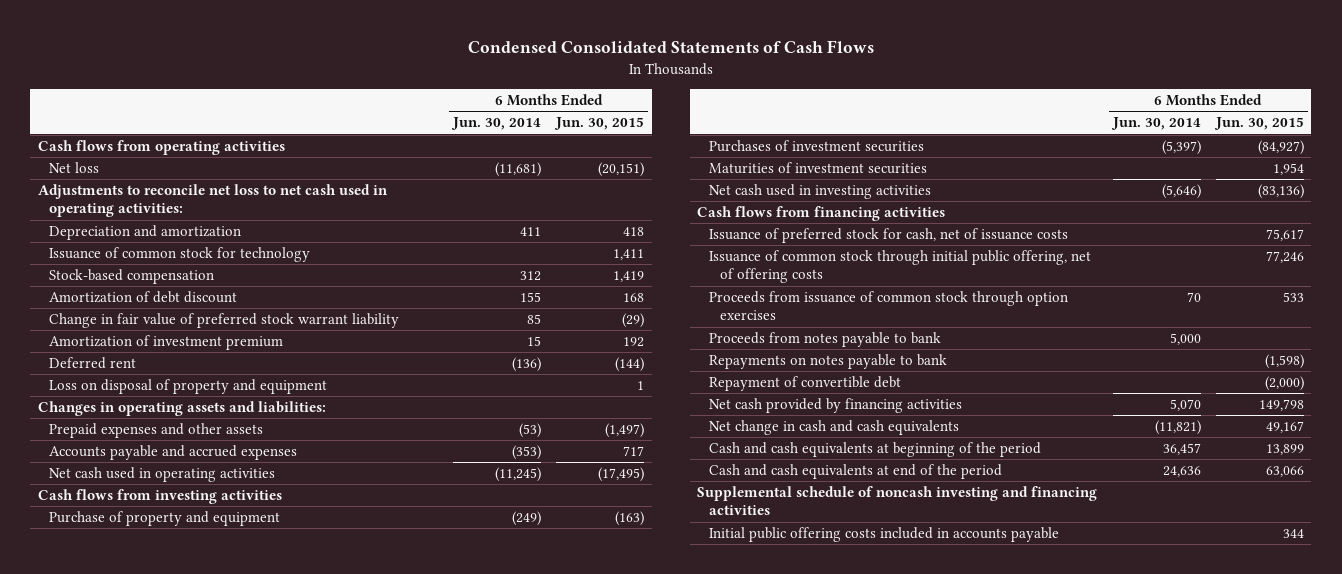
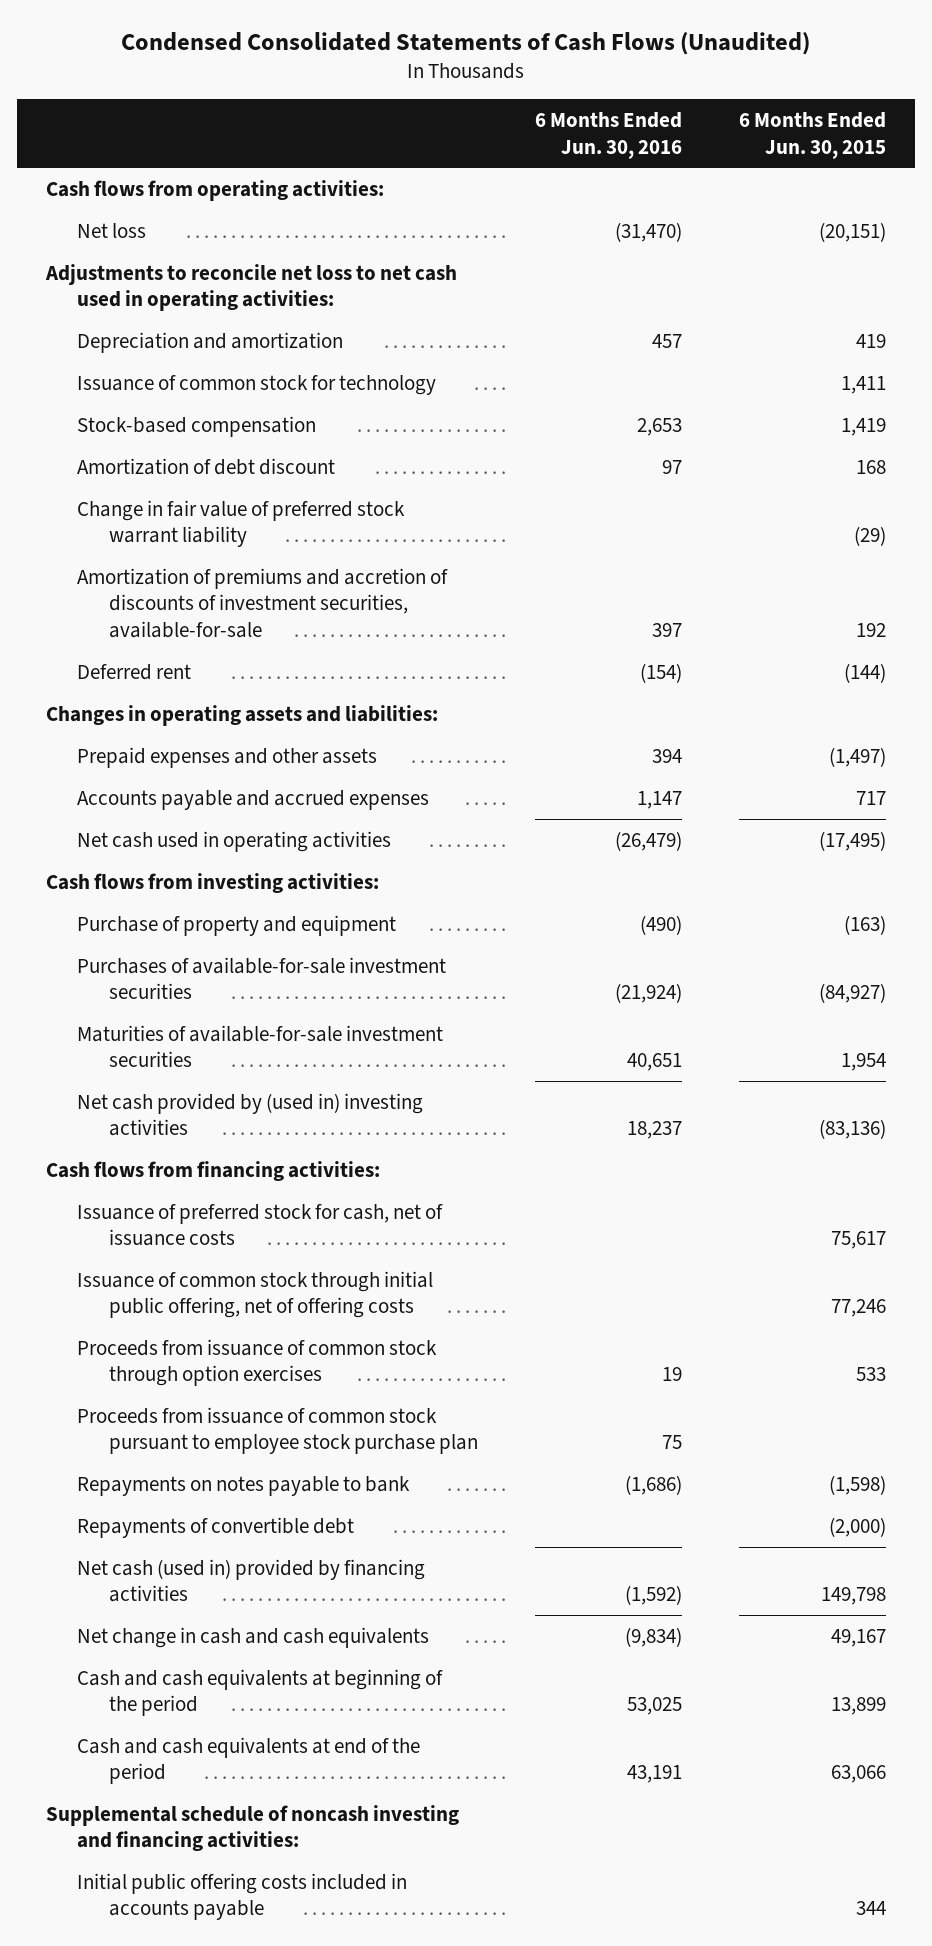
[467,40,874,54] Condensed Consolidated Statements of Cash Flows -> [120,31,810,55] Condensed Consolidated Statements of Cash Flows (Unaudited)
[451,117,542,131] Jun. 30, 2014 -> none
none -> [534,111,682,159] 6 Months Ended Jun. 30, 2016
[37,140,285,156] Cash flows from operating activities -> [45,179,384,201] Cash flows from operating activities:
[623,227,645,237] 418 -> [856,333,887,348] 419
[49,335,284,351] Amortization of investment premium -> [77,567,449,639] Amortization of premiums and accretion of discounts of investment securities, available-for-sale
[49,379,328,395] Loss on disposal of property and equipment -> none
[37,489,282,505] Cash flows from investing activities -> [45,872,379,893] Cash flows from investing activities:
[708,140,924,153] Purchases of investment securities -> [77,956,447,1000] Purchases of available-for-sale investment securities
[708,162,927,175] Maturities of investment securities -> [77,1024,444,1068] Maturities of available-for-sale investment securities
[708,184,931,200] Net cash used in investing activities -> [77,1092,424,1137] Net cash provided by (used in) investing activities
[697,206,946,222] Cash flows from financing activities -> [45,1160,380,1181] Cash flows from financing activities:
[708,332,941,348] Proceeds from notes payable to bank -> none
none -> [77,1406,478,1455] Proceeds from issuance of common stock pursuant to employee stock purchase plan
[708,376,901,392] Repayment of convertible debt -> [77,1516,355,1538] Repayments of convertible debt
[708,398,962,414] Net cash provided by financing activities -> [77,1558,426,1603] Net cash (used in) provided by financing activities
[697,486,1098,516] Supplemental schedule of noncash investing and financing activities -> [45,1804,459,1852] Supplemental schedule of noncash investing and financing activities:

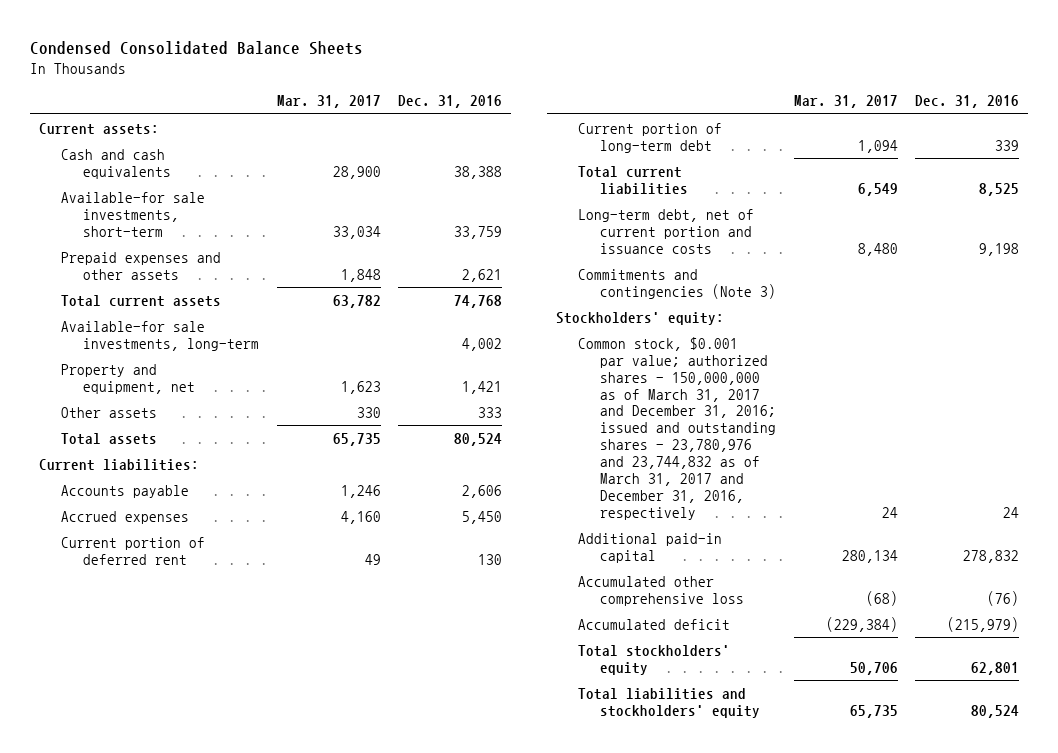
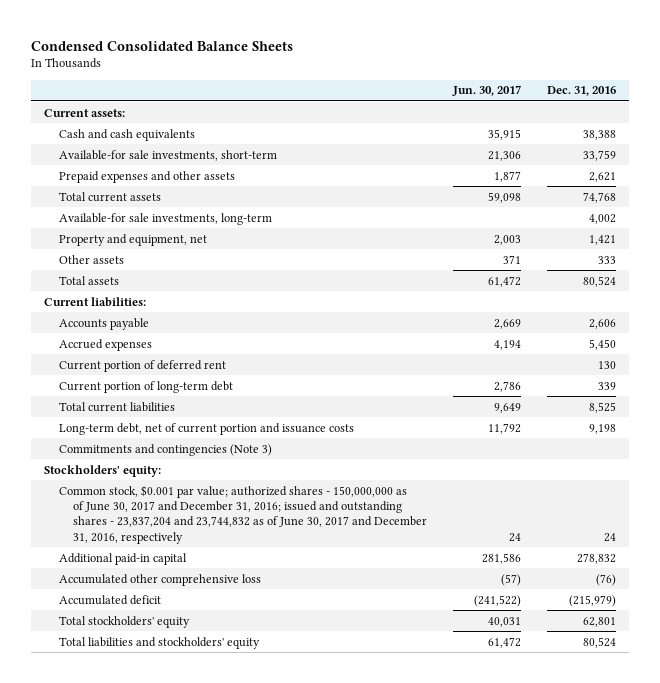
[276,95,381,109] Mar. 31, 2017 -> none
none -> [452,85,522,97] Jun. 30, 2017
[578,336,777,521] Common stock, $0.001 par value; authorized shares - 150,000,000 as of March 31, 2017 and December 31, 2016; issued and outstanding shares - 23,780,976 and 23,744,832 as of March 31, 2017 and December 31, 2016, respectively -> [58,484,428,544] Common stock, $0.001 par value; authorized shares - 150,000,000 as of June 30, 2017 and December 31, 2016; issued and outstanding shares - 23,837,204 and 23,744,832 as of June 30, 2017 and December 31, 2016, respectively

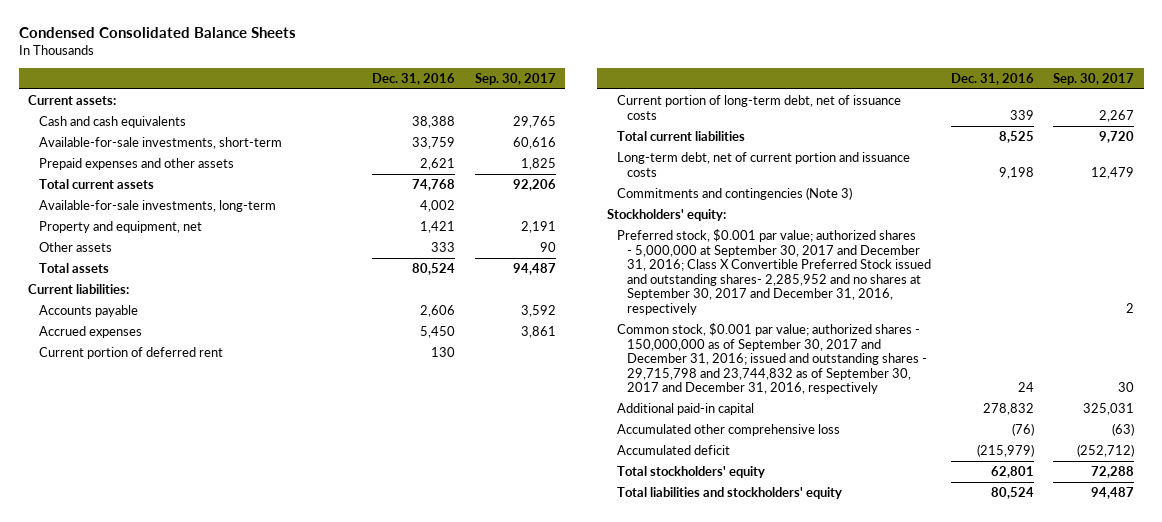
[452,85,522,97] Jun. 30, 2017 -> none
none -> [474,72,556,85] Sep. 30, 2017
[58,149,277,161] Available-for sale investments, short-term -> [38,137,282,150] Available-for-sale investments, short-term
[58,212,272,225] Available-for sale investments, long-term -> [38,200,276,213] Available-for-sale investments, long-term
[58,380,233,393] Current portion of long-term debt -> [616,95,901,120] Current portion of long-term debt, net of issuance costs
none -> [616,229,932,315] Preferred stock, $0.001 par value; authorized shares - 5,000,000 at September 30, 2017 and December 31, 2016; Class X Convertible Preferred Stock issued and outstanding shares- 2,285,952 and no shares at September 30, 2017 and December 31, 2016, respectively
[58,484,428,544] Common stock, $0.001 par value; authorized shares - 150,000,000 as of June 30, 2017 and December 31, 2016; issued and outstanding shares - 23,837,204 and 23,744,832 as of June 30, 2017 and December 31, 2016, respectively -> [616,323,928,395] Common stock, $0.001 par value; authorized shares - 150,000,000 as of September 30, 2017 and December 31, 2016; issued and outstanding shares - 29,715,798 and 23,744,832 as of September 30, 2017 and December 31, 2016, respectively

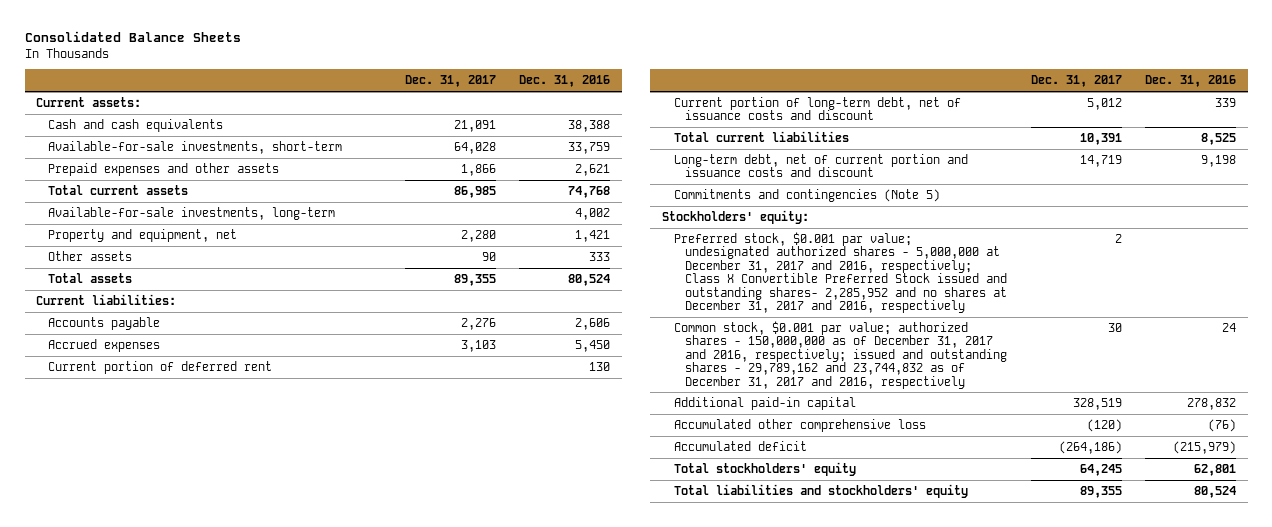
[18,27,296,39] Condensed Consolidated Balance Sheets -> [24,31,241,43] Consolidated Balance Sheets
[474,72,556,85] Sep. 30, 2017 -> none
none -> [404,75,496,88] Dec. 31, 2017
[616,95,901,120] Current portion of long-term debt, net of issuance costs -> [673,96,961,121] Current portion of long-term debt, net of issuance costs and discount
[616,152,910,177] Long-term debt, net of current portion and issuance costs -> [673,153,968,178] Long-term debt, net of current portion and issuance costs and discount
[616,187,852,201] Commitments and contingencies (Note 3) -> [673,188,940,202] Commitments and contingencies (Note 5)
[616,229,932,315] Preferred stock, $0.001 par value; authorized shares - 5,000,000 at September 30, 2017 and December 31, 2016; Class X Convertible Preferred Stock issued and outstanding shares- 2,285,952 and no shares at September 30, 2017 and December 31, 2016, respectively -> [673,231,1008,313] Preferred stock, $0.001 par value; undesignated authorized shares - 5,000,000 at December 31, 2017 and 2016, respectively; Class X Convertible Preferred Stock issued and outstanding shares- 2,285,952 and no shares at December 31, 2017 and 2016, respectively
[616,323,928,395] Common stock, $0.001 par value; authorized shares - 150,000,000 as of September 30, 2017 and December 31, 2016; issued and outstanding shares - 29,715,798 and 23,744,832 as of September 30, 2017 and December 31, 2016, respectively -> [673,320,1008,389] Common stock, $0.001 par value; authorized shares - 150,000,000 as of December 31, 2017 and 2016, respectively; issued and outstanding shares - 29,789,162 and 23,744,832 as of December 31, 2017 and 2016, respectively

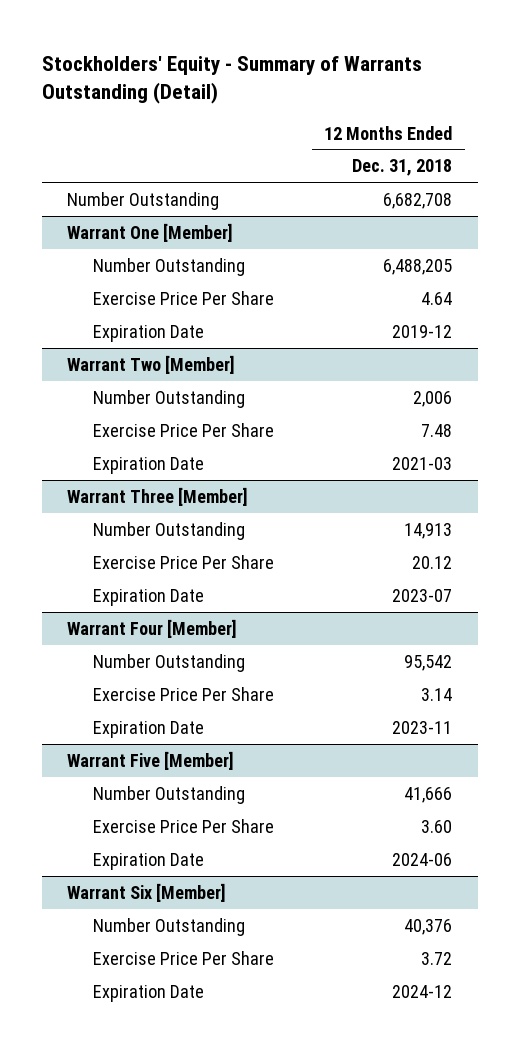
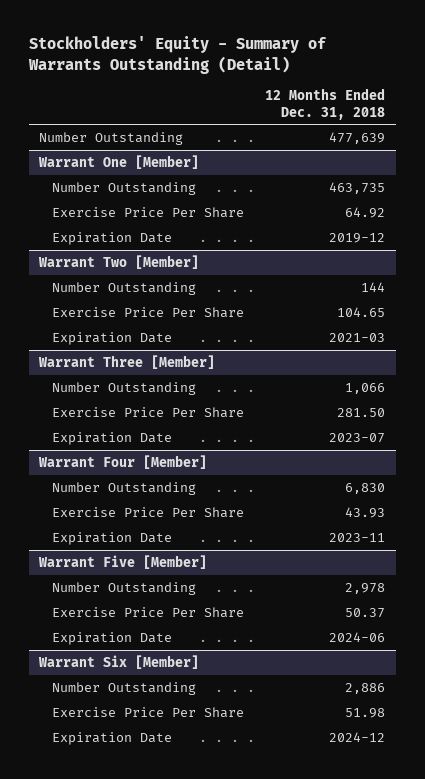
[383,192,453,209] 6,682,708 -> [329,131,386,144] 477,639
[383,258,453,275] 6,488,205 -> [329,181,386,194] 463,735
[421,291,453,305] 4.64 -> [345,206,386,218] 64.92
[413,390,453,407] 2,006 -> [361,281,386,292] 144
[421,423,453,437] 7.48 -> [337,306,386,317] 104.65
[404,522,453,539] 14,913 -> [345,382,386,394] 1,066
[412,555,453,569] 20.12 -> [337,407,386,417] 281.50
[404,654,453,671] 95,542 -> [345,482,386,494] 6,830
[421,687,453,701] 3.14 -> [345,506,386,518] 43.93
[404,786,453,803] 41,666 -> [345,582,386,594] 2,978
[421,819,453,833] 3.60 -> [345,607,386,618] 50.37
[404,918,453,935] 40,376 -> [345,682,386,694] 2,886
[421,951,453,965] 3.72 -> [345,707,386,718] 51.98

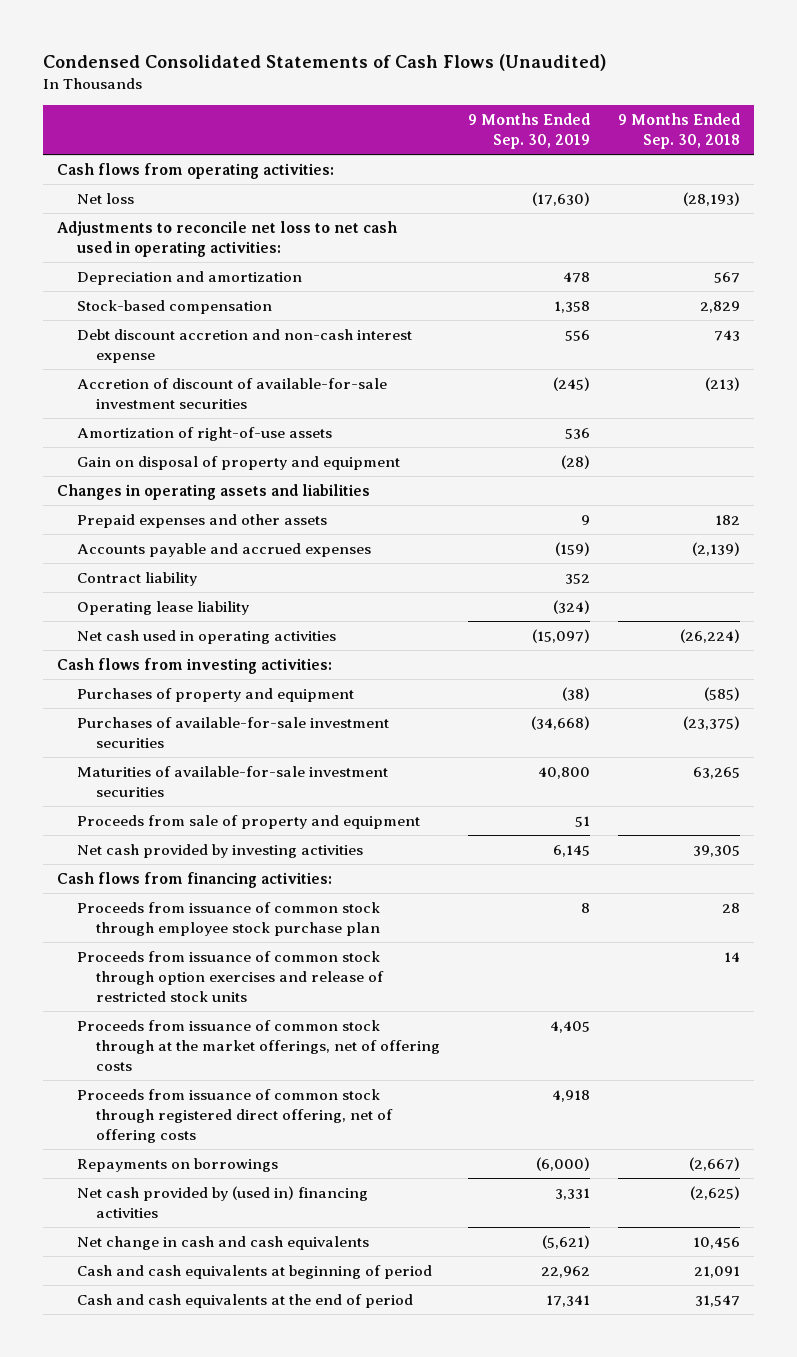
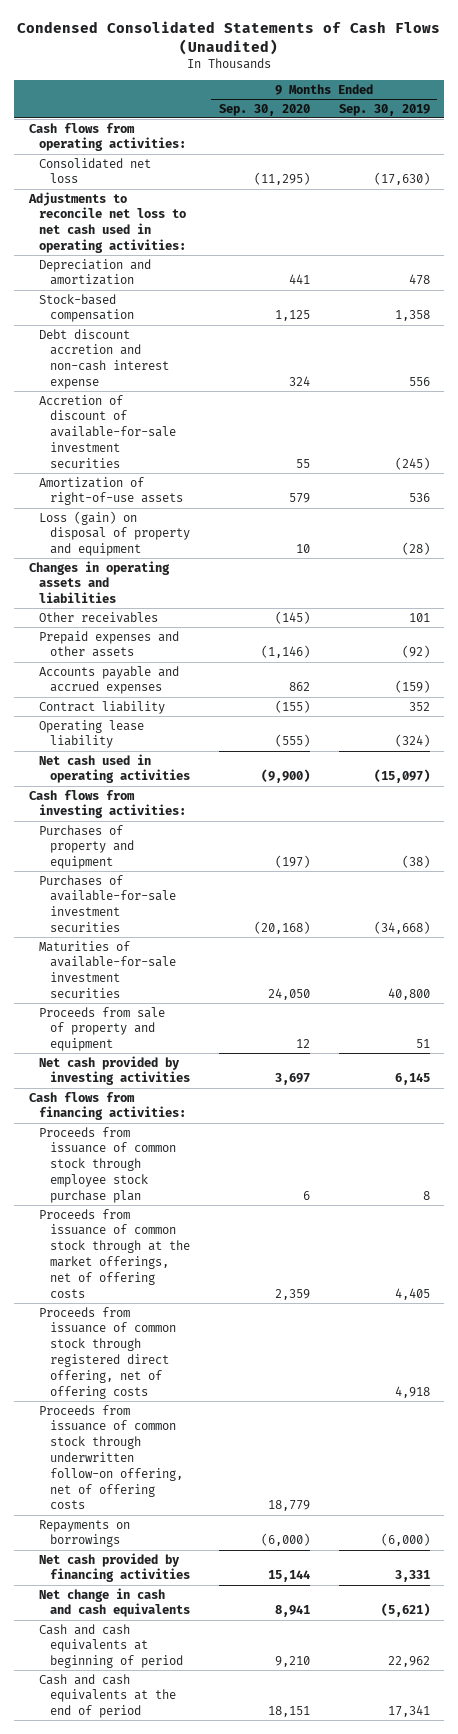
[618,112,741,149] 9 Months Ended Sep. 30, 2018 -> none
none -> [218,103,310,116] Sep. 30, 2020
[76,193,134,205] Net loss -> [39,157,152,184] Consolidated net loss
[76,456,400,471] Gain on disposal of property and equipment -> [39,510,190,557] Loss (gain) on disposal of property and equipment
none -> [39,611,159,623] Other receivables
[581,515,591,526] 9 -> [401,645,430,659] (92)
[76,951,385,1003] Proceeds from issuance of common stock through option exercises and release of restricted stock units -> none
none -> [39,1404,183,1510] Proceeds from issuance of common stock through underwritten follow-on offering, net of offering costs
[76,1186,368,1219] Net cash provided by (used in) financing activities -> [39,1552,190,1583] Net cash provided by financing activities

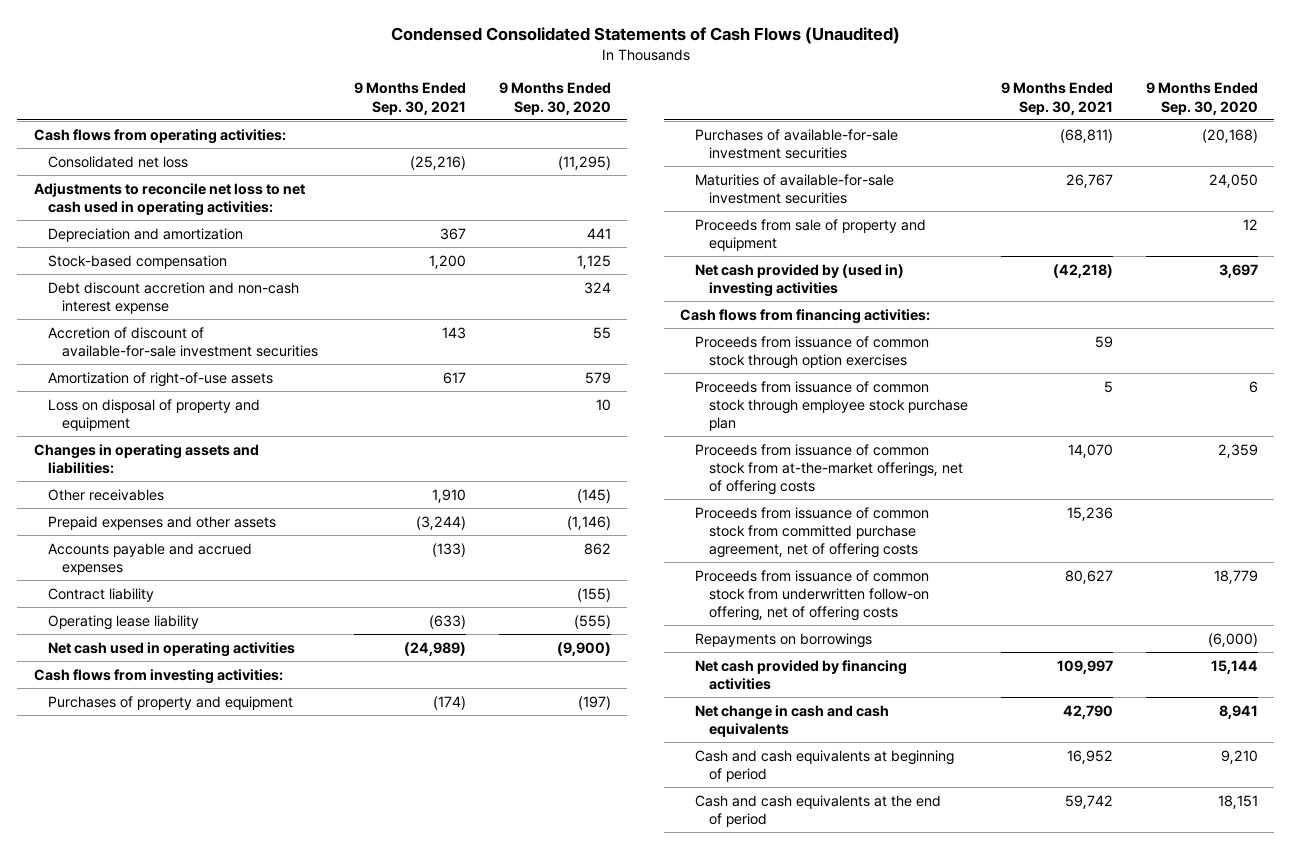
[338,103,430,116] Sep. 30, 2019 -> none
none -> [353,82,466,115] 9 Months Ended Sep. 30, 2021
[39,510,190,557] Loss (gain) on disposal of property and equipment -> [47,398,260,431] Loss on disposal of property and equipment
[28,560,170,604] Changes in operating assets and liabilities -> [33,443,259,474] Changes in operating assets and liabilities:
[39,1055,190,1086] Net cash provided by investing activities -> [694,263,904,297] Net cash provided by (used in) investing activities
none -> [694,335,929,369] Proceeds from issuance of common stock through option exercises
[39,1208,190,1298] Proceeds from issuance of common stock through at the market offerings, net of offering costs -> [694,443,963,496] Proceeds from issuance of common stock from at-the-market offerings, net of offering costs
[39,1306,176,1399] Proceeds from issuance of common stock through registered direct offering, net of offering costs -> [694,506,929,559] Proceeds from issuance of common stock from committed purchase agreement, net of offering costs
[39,1404,183,1510] Proceeds from issuance of common stock through underwritten follow-on offering, net of offering costs -> [694,569,929,622] Proceeds from issuance of common stock from underwritten follow-on offering, net of offering costs

